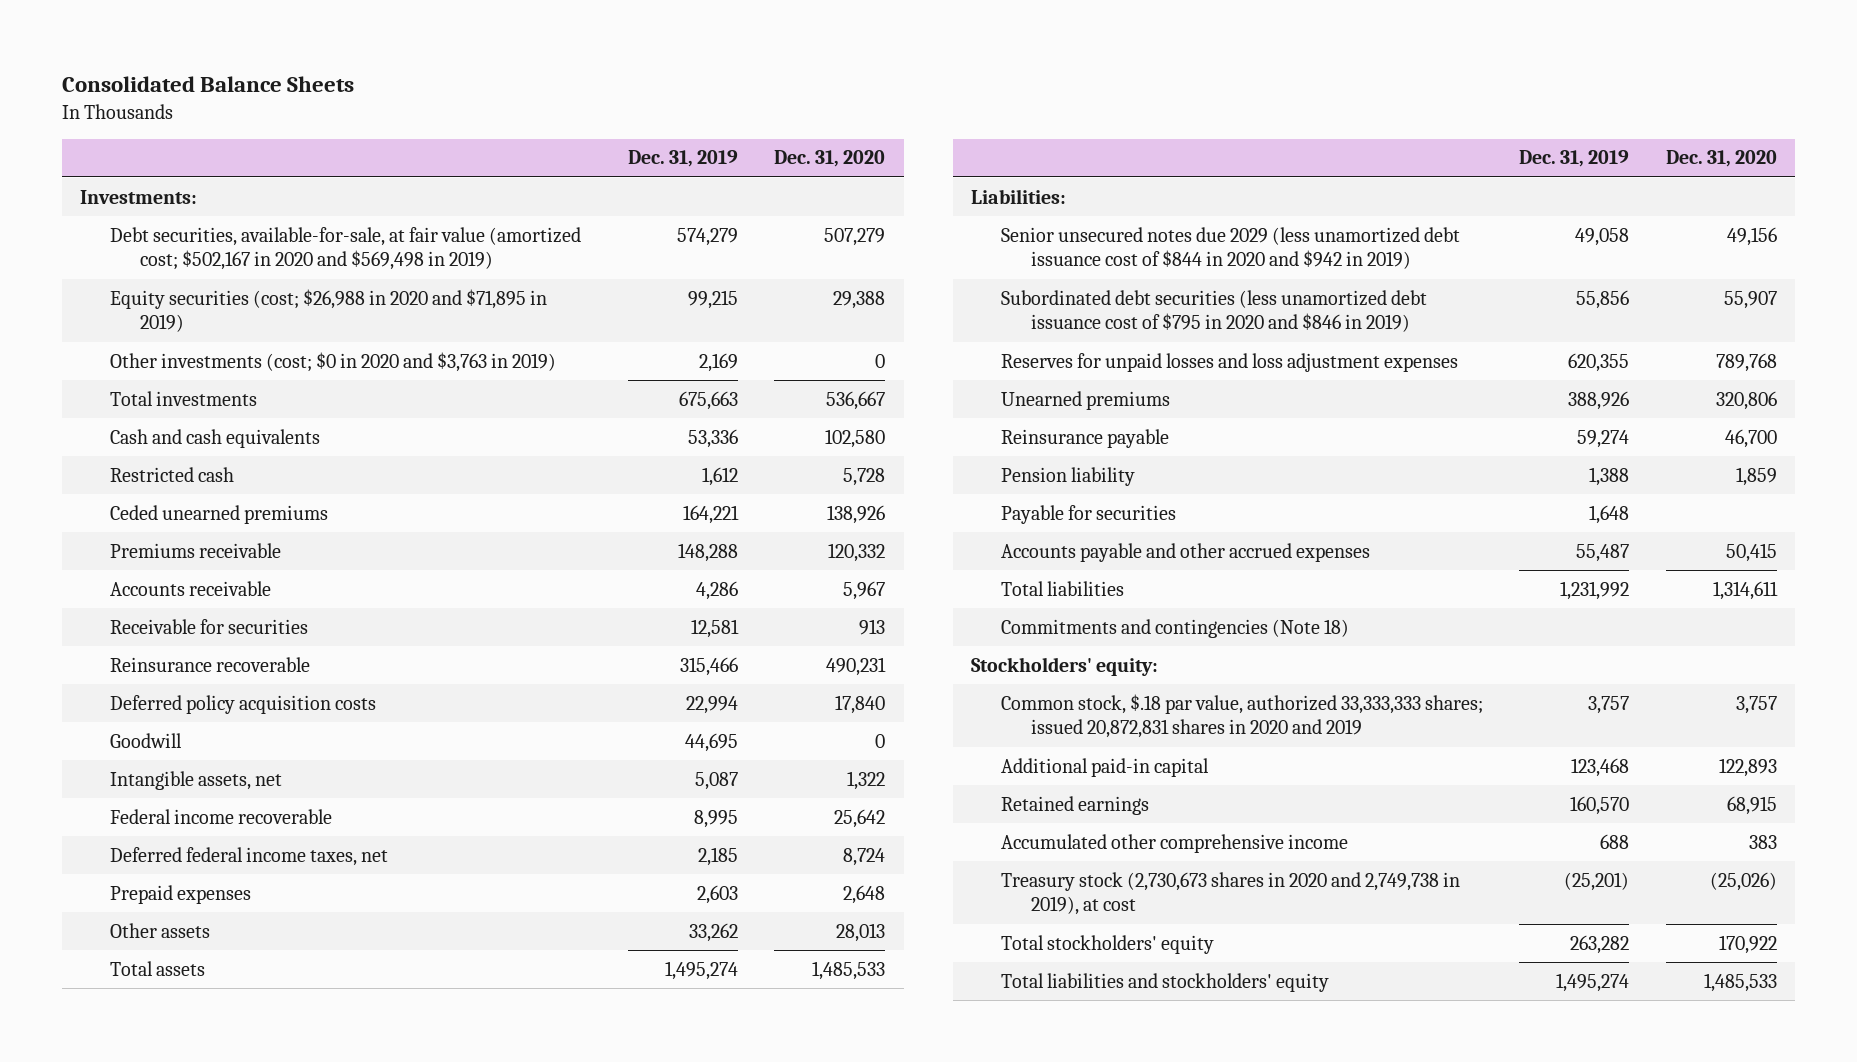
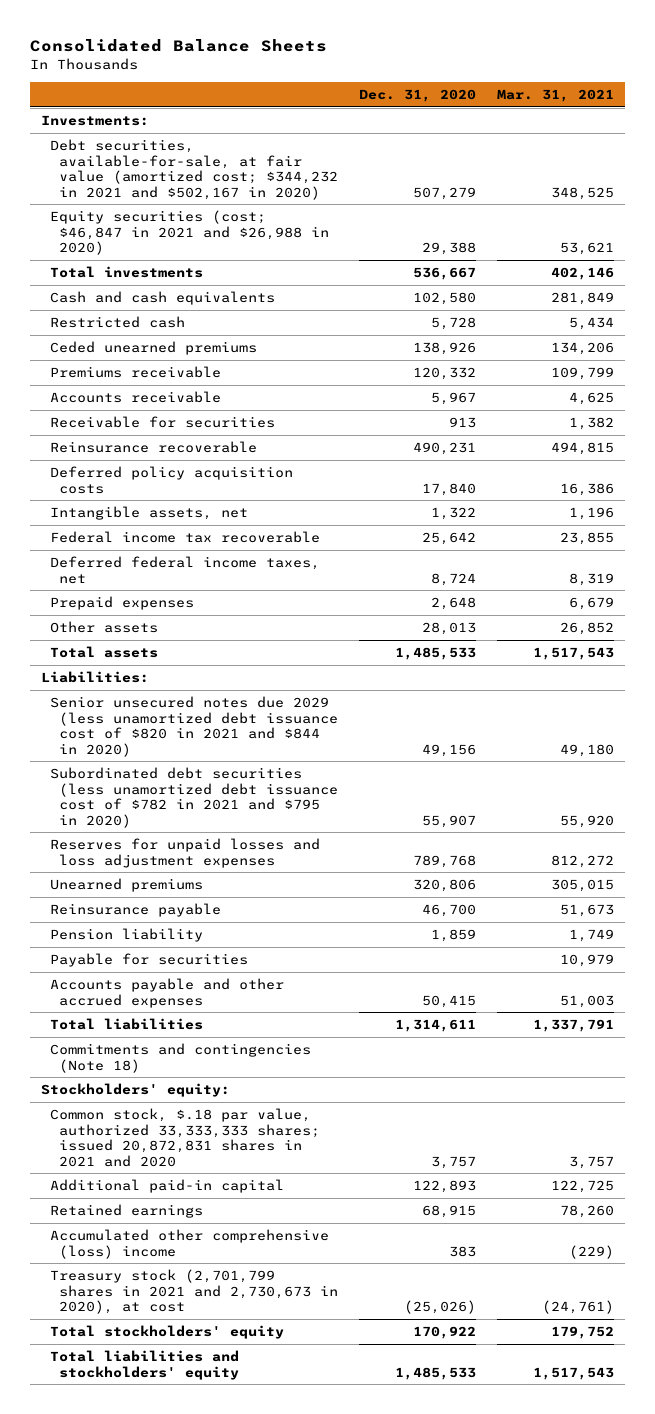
[628,150,739,168] Dec. 31, 2019 -> none
none -> [497,88,615,102] Mar. 31, 2021
[109,351,556,372] Other investments (cost; $0 in 2020 and $3,763 in 2019) -> none
[109,226,581,271] Debt securities, available-for-sale, at fair value (amortized cost; $502,167 in 2020 and $569,498 in 2019) -> [50,139,339,200] Debt securities, available-for-sale, at fair value (amortized cost; $344,232 in 2021 and $502,167 in 2020)
[109,288,547,333] Equity securities (cost; $26,988 in 2020 and $71,895 in 2019) -> [50,210,330,256] Equity securities (cost; $46,847 in 2021 and $26,988 in 2020)
[109,732,182,748] Goodwill -> none
[109,808,332,824] Federal income recoverable -> [50,531,321,544] Federal income tax recoverable
[1001,226,1461,270] Senior unsecured notes due 2029 (less unamortized debt issuance cost of $844 in 2020 and $942 in 2019) -> [50,696,339,757] Senior unsecured notes due 2029 (less unamortized debt issuance cost of $820 in 2021 and $844 in 2020)
[1001,289,1428,333] Subordinated debt securities (less unamortized debt issuance cost of $795 in 2020 and $846 in 2019) -> [50,767,339,828] Subordinated debt securities (less unamortized debt issuance cost of $782 in 2021 and $795 in 2020)
[1001,693,1484,739] Common stock, $.18 par value, authorized 33,333,333 shares; issued 20,872,831 shares in 2020 and 2019 -> [50,1108,321,1167] Common stock, $.18 par value, authorized 33,333,333 shares; issued 20,872,831 shares in 2021 and 2020
[1001,833,1349,853] Accumulated other comprehensive income -> [50,1229,330,1259] Accumulated other comprehensive (loss) income
[1001,871,1461,916] Treasury stock (2,730,673 shares in 2020 and 2,749,738 in 2019), at cost -> [50,1269,339,1315] Treasury stock (2,701,799 shares in 2021 and 2,730,673 in 2020), at cost

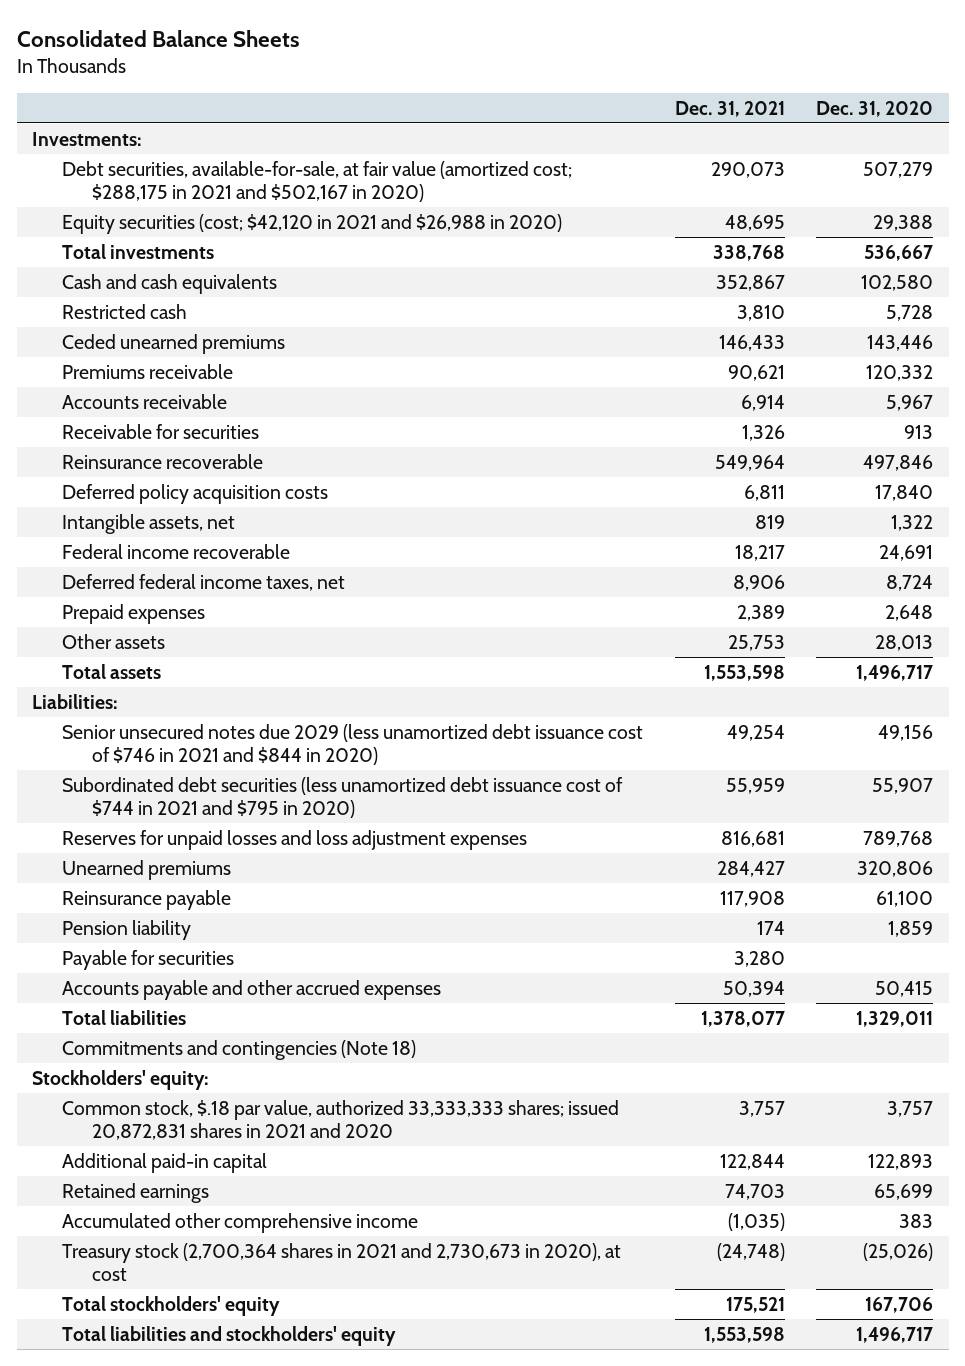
[497,88,615,102] Mar. 31, 2021 -> none
none -> [674,100,785,117] Dec. 31, 2021
[50,139,339,200] Debt securities, available-for-sale, at fair value (amortized cost; $344,232 in 2021 and $502,167 in 2020) -> [62,160,573,203] Debt securities, available-for-sale, at fair value (amortized cost; $288,175 in 2021 and $502,167 in 2020)
[50,210,330,256] Equity securities (cost; $46,847 in 2021 and $26,988 in 2020) -> [62,213,563,234] Equity securities (cost; $42,120 in 2021 and $26,988 in 2020)
[413,342,477,356] 138,926 -> [866,334,933,351] 143,446
[413,442,477,456] 490,231 -> [862,454,933,471] 497,846
[50,531,321,544] Federal income tax recoverable -> [62,543,291,559] Federal income recoverable
[422,532,477,546] 25,642 -> [878,544,933,561] 24,691
[395,647,477,661] 1,485,533 -> [855,664,933,681] 1,496,717
[50,696,339,757] Senior unsecured notes due 2029 (less unamortized debt issuance cost of $820 in 2021 and $844 in 2020) -> [62,723,644,766] Senior unsecured notes due 2029 (less unamortized debt issuance cost of $746 in 2021 and $844 in 2020)
[50,767,339,828] Subordinated debt securities (less unamortized debt issuance cost of $782 in 2021 and $795 in 2020) -> [62,776,624,819] Subordinated debt securities (less unamortized debt issuance cost of $744 in 2021 and $795 in 2020)
[422,904,477,918] 46,700 -> [875,890,933,907] 61,100
[395,1019,477,1033] 1,314,611 -> [855,1010,933,1027] 1,329,011
[422,1205,477,1219] 68,915 -> [873,1183,933,1200] 65,699
[50,1229,330,1259] Accumulated other comprehensive (loss) income -> [62,1212,419,1233] Accumulated other comprehensive income
[50,1269,339,1315] Treasury stock (2,701,799 shares in 2021 and 2,730,673 in 2020), at cost -> [62,1242,622,1282] Treasury stock (2,700,364 shares in 2021 and 2,730,673 in 2020), at cost
[413,1326,477,1340] 170,922 -> [864,1296,933,1313] 167,706
[395,1366,477,1380] 1,485,533 -> [855,1326,933,1343] 1,496,717

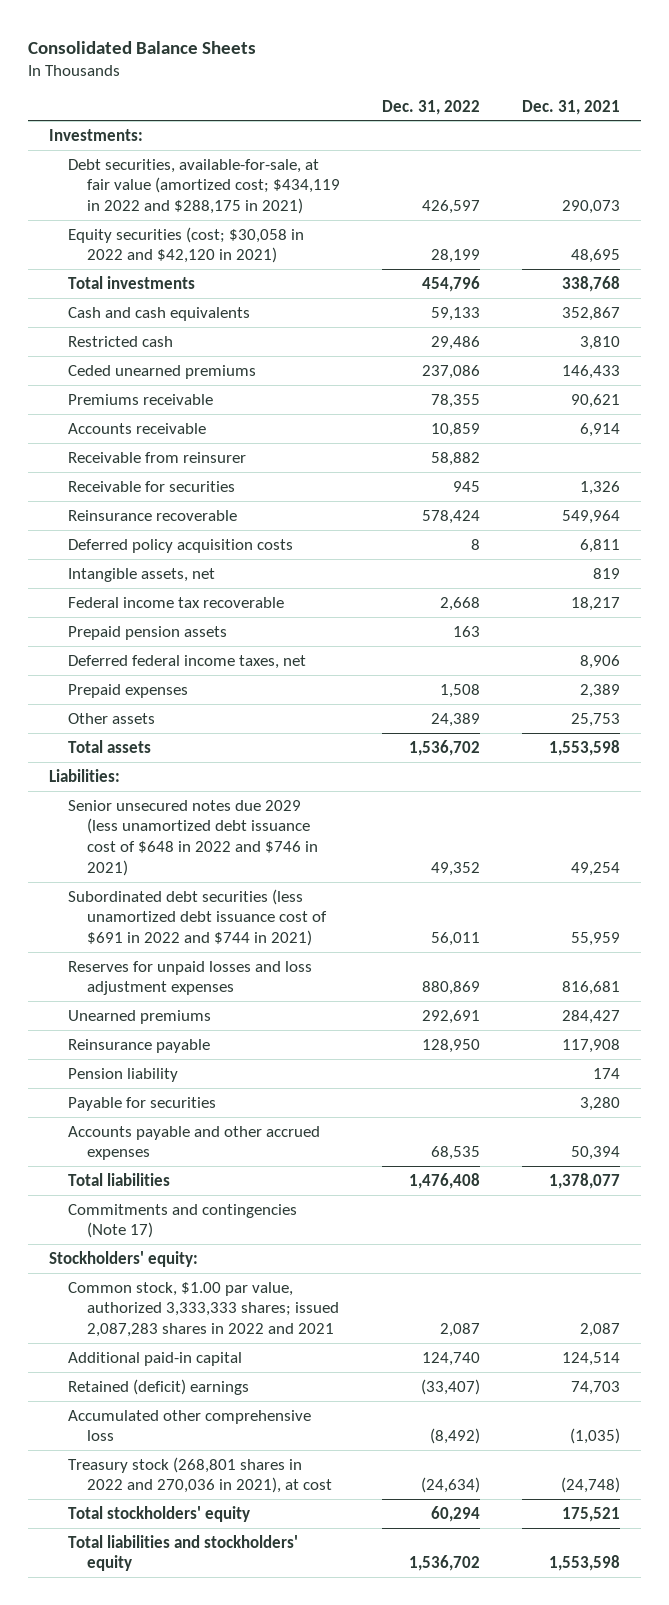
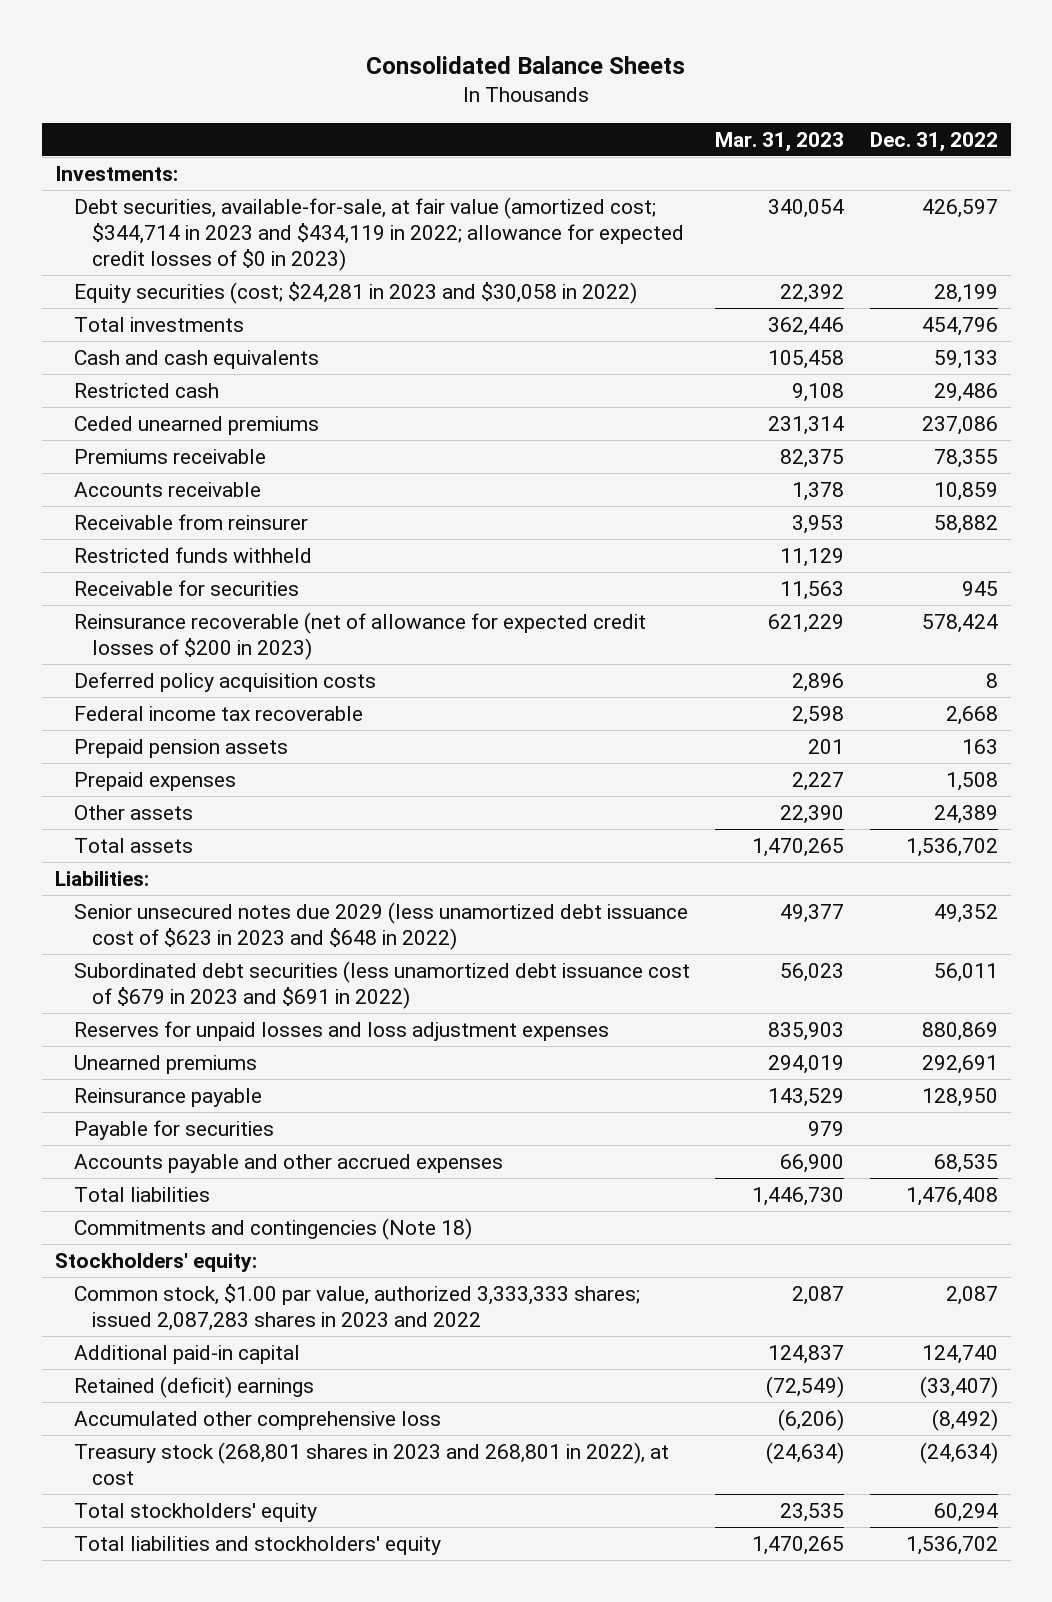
[521,99,620,115] Dec. 31, 2021 -> none
none -> [715,131,845,152] Mar. 31, 2023
[68,158,340,215] Debt securities, available-for-sale, at fair value (amortized cost; $434,119 in 2022 and $288,175 in 2021) -> [73,196,685,271] Debt securities, available-for-sale, at fair value (amortized cost; $344,714 in 2023 and $434,119 in 2022; allowance for expected credit losses of $0 in 2023)
[68,226,305,264] Equity securities (cost; $30,058 in 2022 and $42,120 in 2021) -> [73,281,637,304] Equity securities (cost; $24,281 in 2023 and $30,058 in 2022)
none -> [73,546,312,563] Restricted funds withheld
[68,509,238,521] Reinsurance recoverable -> [73,611,646,660] Reinsurance recoverable (net of allowance for expected credit losses of $200 in 2023)
[68,567,216,582] Intangible assets, net -> none
[68,654,307,669] Deferred federal income taxes, net -> none
[68,799,318,877] Senior unsecured notes due 2029 (less unamortized debt issuance cost of $648 in 2022 and $746 in 2021) -> [73,901,688,950] Senior unsecured notes due 2029 (less unamortized debt issuance cost of $623 in 2023 and $648 in 2022)
[68,888,327,947] Subordinated debt securities (less unamortized debt issuance cost of $691 in 2022 and $744 in 2021) -> [73,960,690,1009] Subordinated debt securities (less unamortized debt issuance cost of $679 in 2023 and $691 in 2022)
[68,1067,179,1082] Pension liability -> none
[68,1203,298,1239] Commitments and contingencies (Note 17) -> [73,1217,472,1240] Commitments and contingencies (Note 18)
[68,1281,339,1338] Common stock, $1.00 par value, authorized 3,333,333 shares; issued 2,087,283 shares in 2022 and 2021 -> [73,1283,640,1331] Common stock, $1.00 par value, authorized 3,333,333 shares; issued 2,087,283 shares in 2023 and 2022
[68,1456,332,1494] Treasury stock (268,801 shares in 2022 and 270,036 in 2021), at cost -> [73,1441,669,1485] Treasury stock (268,801 shares in 2023 and 268,801 in 2022), at cost

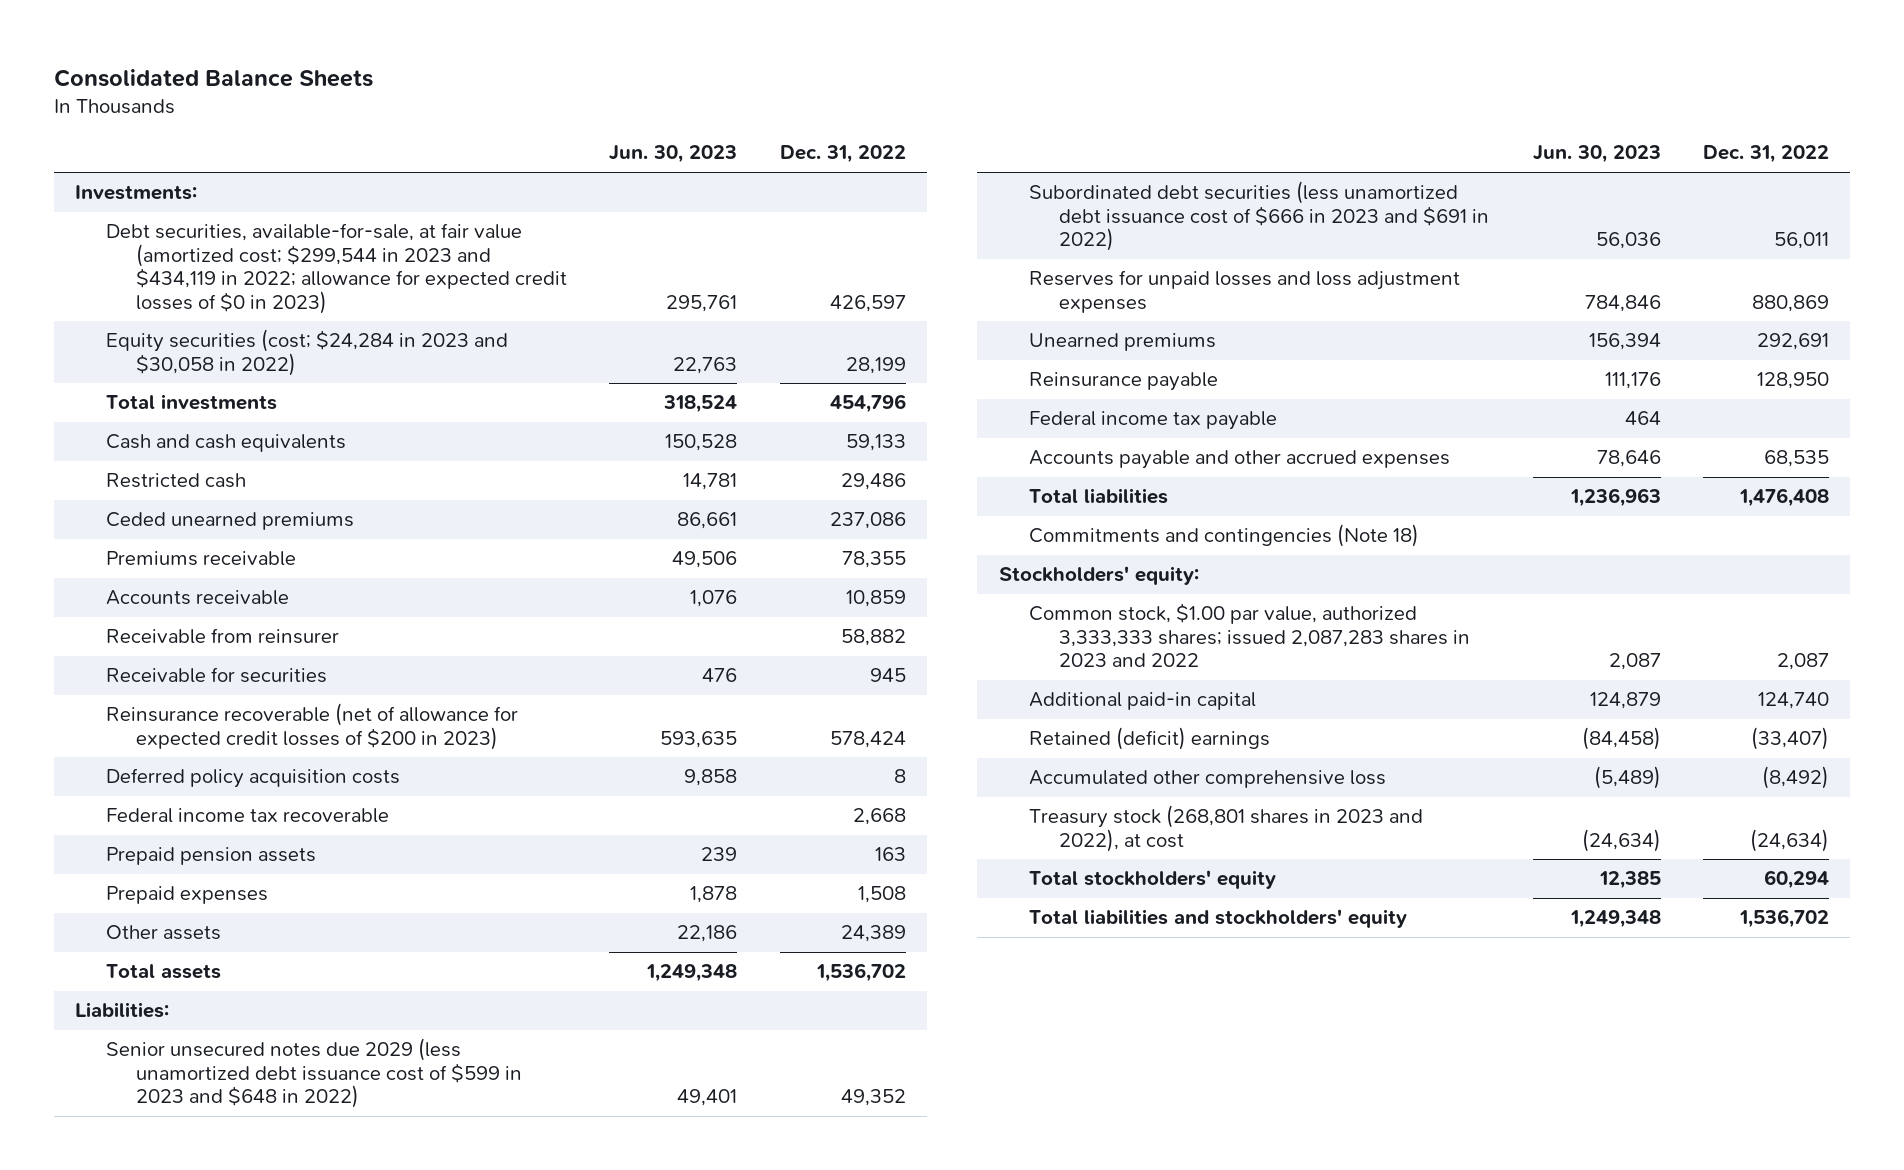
[715,131,845,152] Mar. 31, 2023 -> none
none -> [609,145,738,164] Jun. 30, 2023
[73,196,685,271] Debt securities, available-for-sale, at fair value (amortized cost; $344,714 in 2023 and $434,119 in 2022; allowance for expected credit losses of $0 in 2023) -> [105,223,568,314] Debt securities, available-for-sale, at fair value (amortized cost; $299,544 in 2023 and $434,119 in 2022; allowance for expected credit losses of $0 in 2023)
[73,281,637,304] Equity securities (cost; $24,281 in 2023 and $30,058 in 2022) -> [105,329,508,376] Equity securities (cost; $24,284 in 2023 and $30,058 in 2022)
[73,546,312,563] Restricted funds withheld -> none
[73,901,688,950] Senior unsecured notes due 2029 (less unamortized debt issuance cost of $623 in 2023 and $648 in 2022) -> [105,1038,523,1109] Senior unsecured notes due 2029 (less unamortized debt issuance cost of $599 in 2023 and $648 in 2022)
[73,960,690,1009] Subordinated debt securities (less unamortized debt issuance cost of $679 in 2023 and $691 in 2022) -> [1029,181,1490,252] Subordinated debt securities (less unamortized debt issuance cost of $666 in 2023 and $691 in 2022)
[73,1119,274,1140] Payable for securities -> none
none -> [1029,411,1278,431] Federal income tax payable
[73,1441,669,1485] Treasury stock (268,801 shares in 2023 and 268,801 in 2022), at cost -> [1029,805,1424,852] Treasury stock (268,801 shares in 2023 and 2022), at cost

